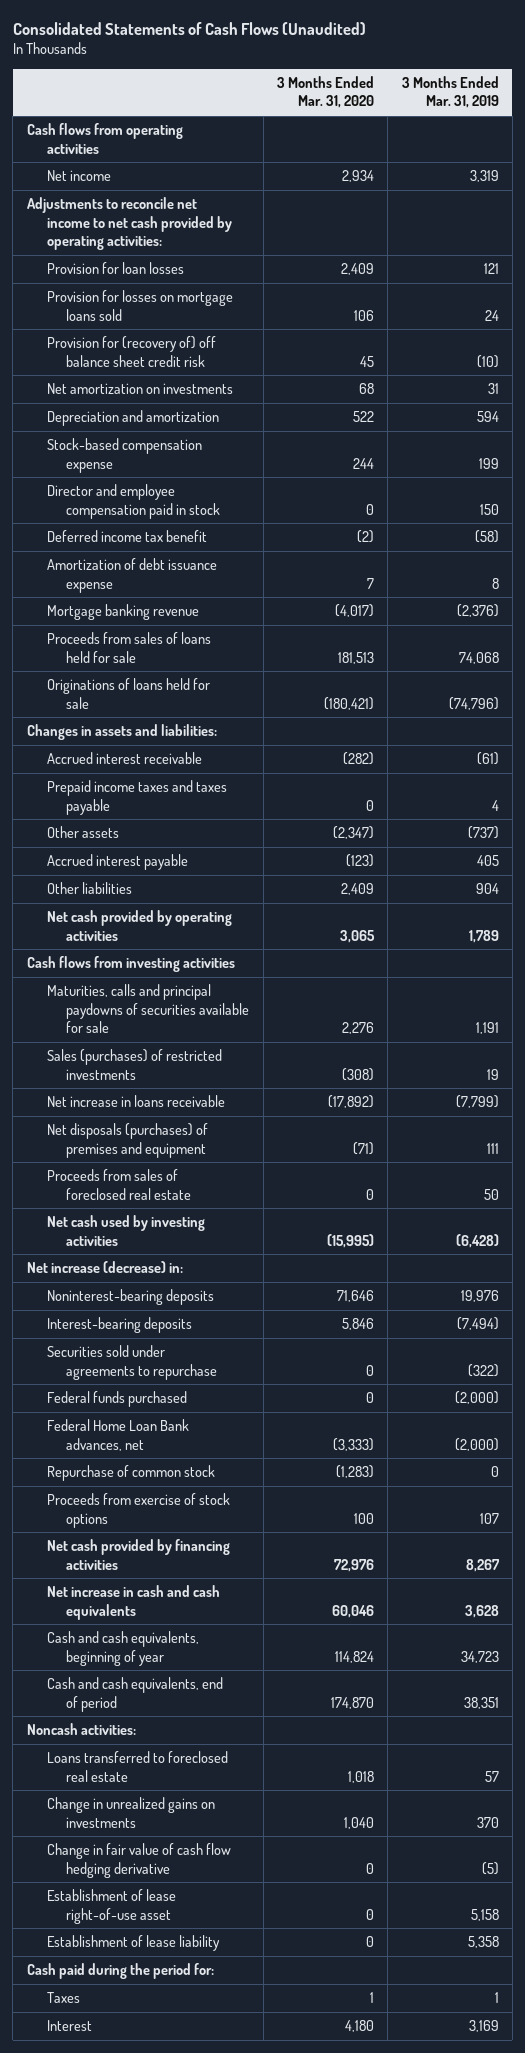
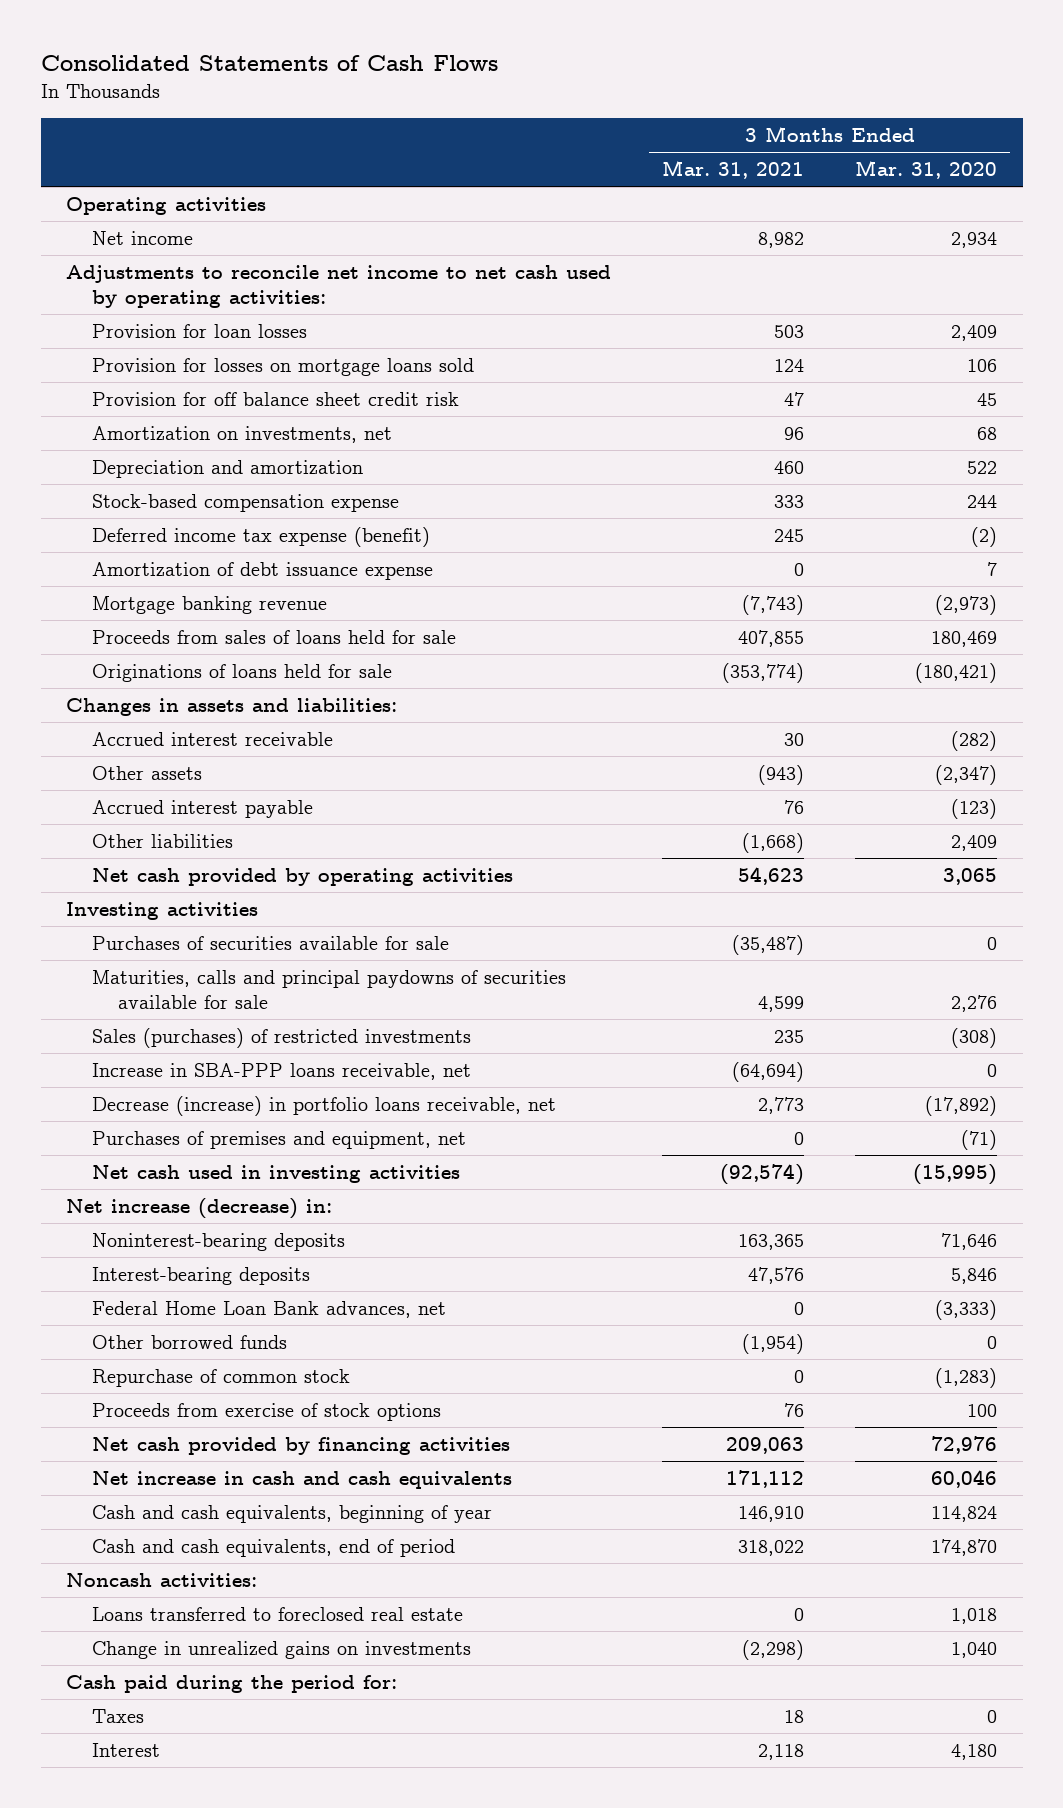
[12,22,366,36] Consolidated Statements of Cash Flows (Unaudited) -> [40,55,498,72] Consolidated Statements of Cash Flows
[401,76,499,109] 3 Months Ended Mar. 31, 2019 -> none
none -> [662,159,805,179] Mar. 31, 2021
[26,123,183,154] Cash flows from operating activities -> [66,196,267,215] Operating activities
[26,197,232,250] Adjustments to reconcile net income to net cash provided by operating activities: -> [66,264,612,308] Adjustments to reconcile net income to net cash used by operating activities:
[46,336,216,367] Provision for (recovery of) off balance sheet credit risk -> [91,391,459,406] Provision for off balance sheet credit risk
[46,383,233,395] Net amortization on investments -> [91,425,392,443] Amortization on investments, net
[46,484,221,519] Director and employee compensation paid in stock -> none
[46,530,207,543] Deferred income tax benefit -> [91,526,430,547] Deferred income tax expense (benefit)
[334,604,374,618] (4,017) -> [935,594,998,615] (2,973)
[337,651,374,664] 181,513 -> [931,630,998,647] 180,469
[46,780,227,815] Prepaid income taxes and taxes payable -> none
[26,956,235,973] Cash flows from investing activities -> [66,901,259,920] Investing activities
none -> [91,935,449,950] Purchases of securities available for sale
[46,1169,192,1200] Proceeds from sales of foreclosed real estate -> none
none -> [91,1062,471,1080] Increase in SBA-PPP loans receivable, net
[46,1095,225,1108] Net increase in loans receivable -> [91,1095,556,1116] Decrease (increase) in portfolio loans receivable, net
[46,1123,208,1158] Net disposals (purchases) of premises and equipment -> [91,1130,466,1149] Purchases of premises and equipment, net
[46,1215,205,1246] Net cash used by investing activities -> [91,1164,460,1183] Net cash used in investing activities
[46,1345,218,1380] Securities sold under agreements to repurchase -> none
[46,1391,187,1408] Federal funds purchased -> none
none -> [91,1334,287,1349] Other borrowed funds
[46,1843,231,1878] Change in fair value of cash flow hedging derivative -> none
[46,1889,176,1924] Establishment of lease right-of-use asset -> none
[46,1935,220,1952] Establishment of lease liability -> none
[369,1992,374,2004] 1 -> [987,1709,998,1723] 0

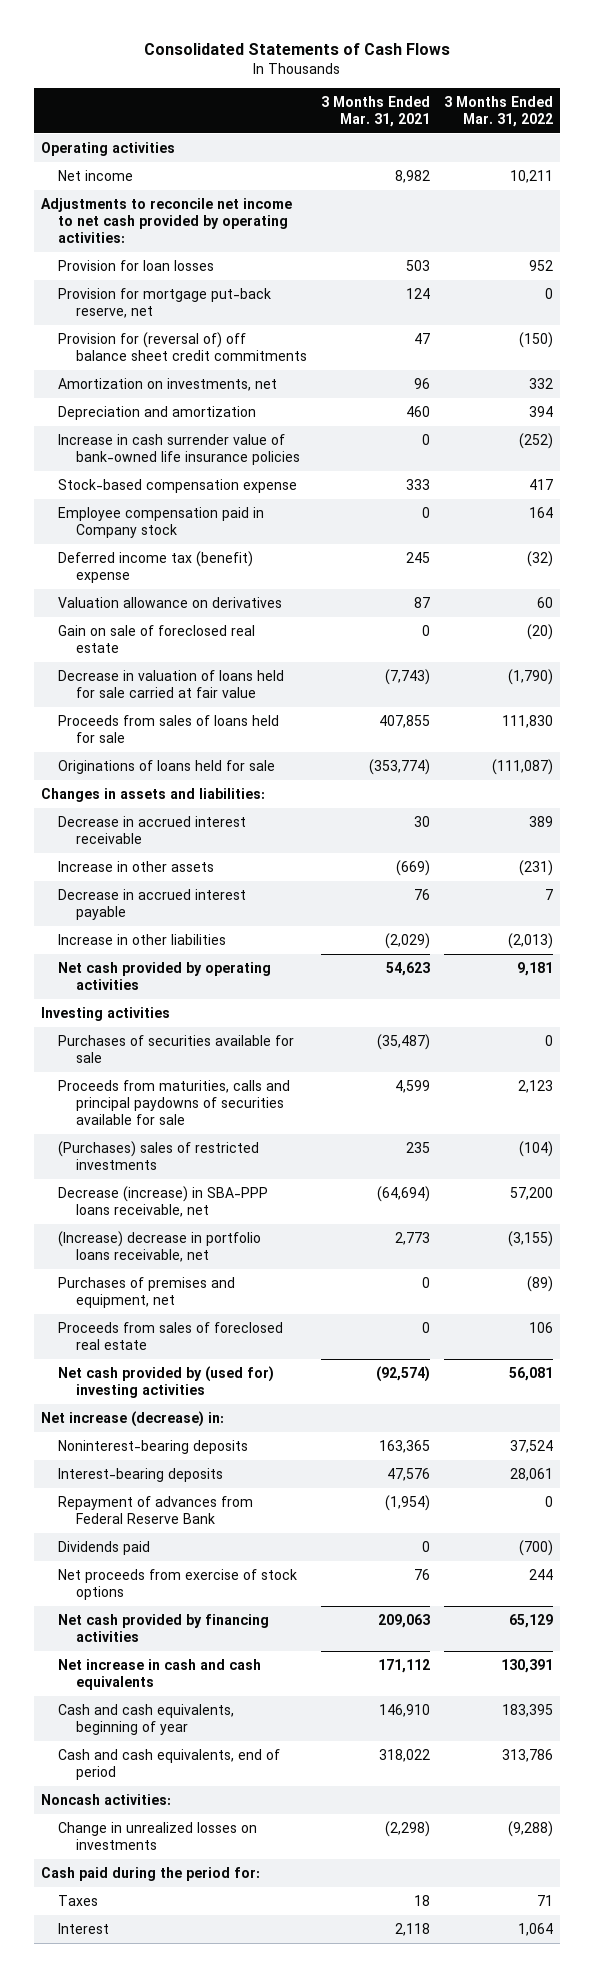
[855,159,998,179] Mar. 31, 2020 -> none
none -> [444,95,554,127] 3 Months Ended Mar. 31, 2022
[66,264,612,308] Adjustments to reconcile net income to net cash used by operating activities: -> [40,197,292,243] Adjustments to reconcile net income to net cash provided by operating activities:
[91,357,474,376] Provision for losses on mortgage loans sold -> [58,287,272,318] Provision for mortgage put-back reserve, net
[91,391,459,406] Provision for off balance sheet credit risk -> [58,331,307,361] Provision for (reversal of) off balance sheet credit commitments
none -> [58,433,300,465] Increase in cash surrender value of bank-owned life insurance policies
[91,561,433,580] Amortization of debt issuance expense -> none
none -> [58,506,265,538] Employee compensation paid in Company stock
[91,526,430,547] Deferred income tax expense (benefit) -> [58,550,254,583] Deferred income tax (benefit) expense
none -> [58,596,283,608] Valuation allowance on derivatives
none -> [58,624,256,653] Gain on sale of foreclosed real estate
[91,595,327,614] Mortgage banking revenue -> [58,669,285,698] Decrease in valuation of loans held for sale carried at fair value
[91,731,333,746] Accrued interest receivable -> [58,815,247,844] Decrease in accrued interest receivable
[91,765,202,780] Other assets -> [58,860,215,872] Increase in other assets
[758,764,805,785] (943) -> [395,859,430,876] (669)
[91,799,313,818] Accrued interest payable -> [58,888,247,920] Decrease in accrued interest payable
[91,833,233,848] Other liabilities -> [58,933,227,945] Increase in other liabilities
[742,832,805,853] (1,668) -> [384,932,430,949] (2,029)
[91,969,566,1009] Maturities, calls and principal paydowns of securities available for sale -> [58,1079,291,1125] Proceeds from maturities, calls and principal paydowns of securities available for sale
[91,1027,471,1048] Sales (purchases) of restricted investments -> [58,1140,260,1170] (Purchases) sales of restricted investments
[91,1062,471,1080] Increase in SBA-PPP loans receivable, net -> [58,1185,269,1217] Decrease (increase) in SBA-PPP loans receivable, net
[91,1095,556,1116] Decrease (increase) in portfolio loans receivable, net -> [58,1230,262,1262] (Increase) decrease in portfolio loans receivable, net
none -> [58,1321,284,1350] Proceeds from sales of foreclosed real estate
[91,1164,460,1183] Net cash used in investing activities -> [58,1365,275,1398] Net cash provided by (used for) investing activities
[91,1300,446,1318] Federal Home Loan Bank advances, net -> none
[91,1368,350,1387] Repurchase of common stock -> none
[91,1334,287,1349] Other borrowed funds -> [58,1495,254,1524] Repayment of advances from Federal Reserve Bank
none -> [58,1540,151,1555] Dividends paid
[91,1402,441,1421] Proceeds from exercise of stock options -> [58,1568,298,1600] Net proceeds from exercise of stock options
[91,1606,463,1621] Loans transferred to foreclosed real estate -> none
[91,1640,471,1659] Change in unrealized gains on investments -> [58,1821,258,1850] Change in unrealized losses on investments

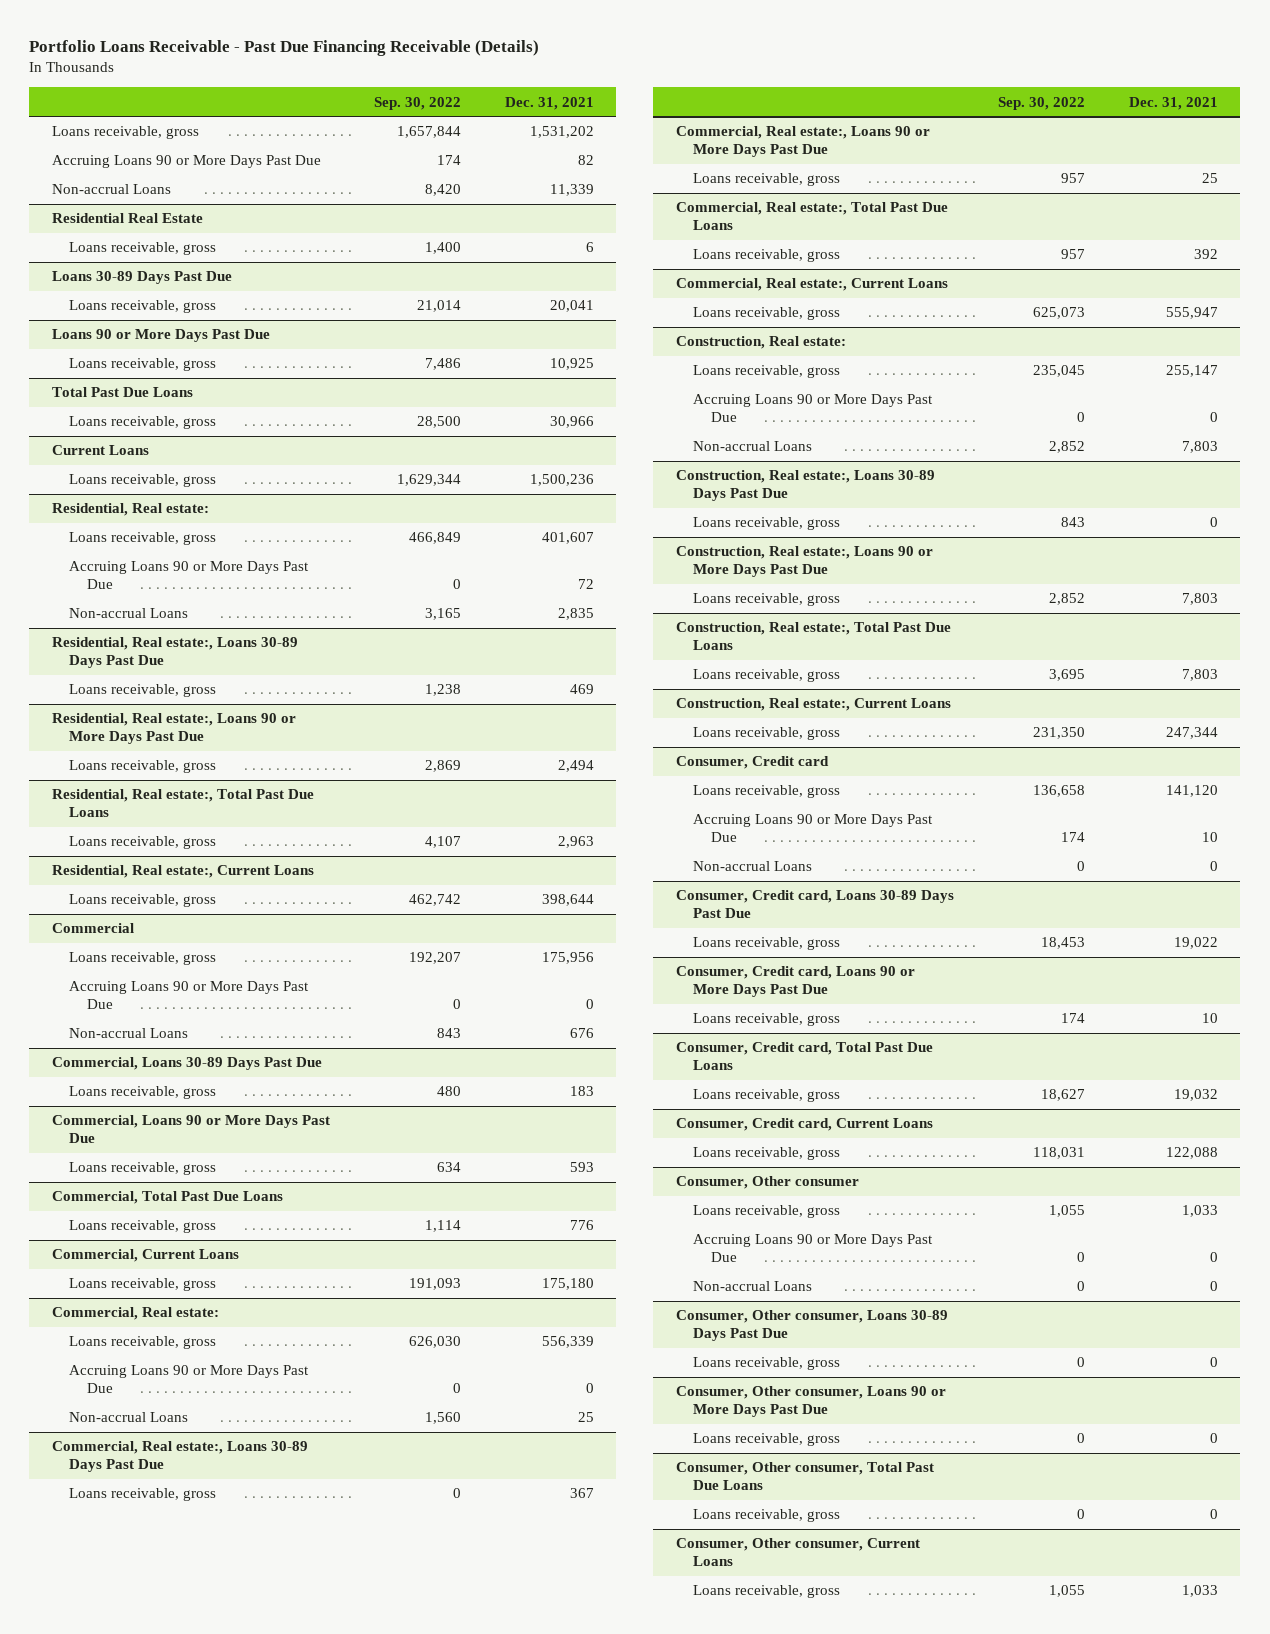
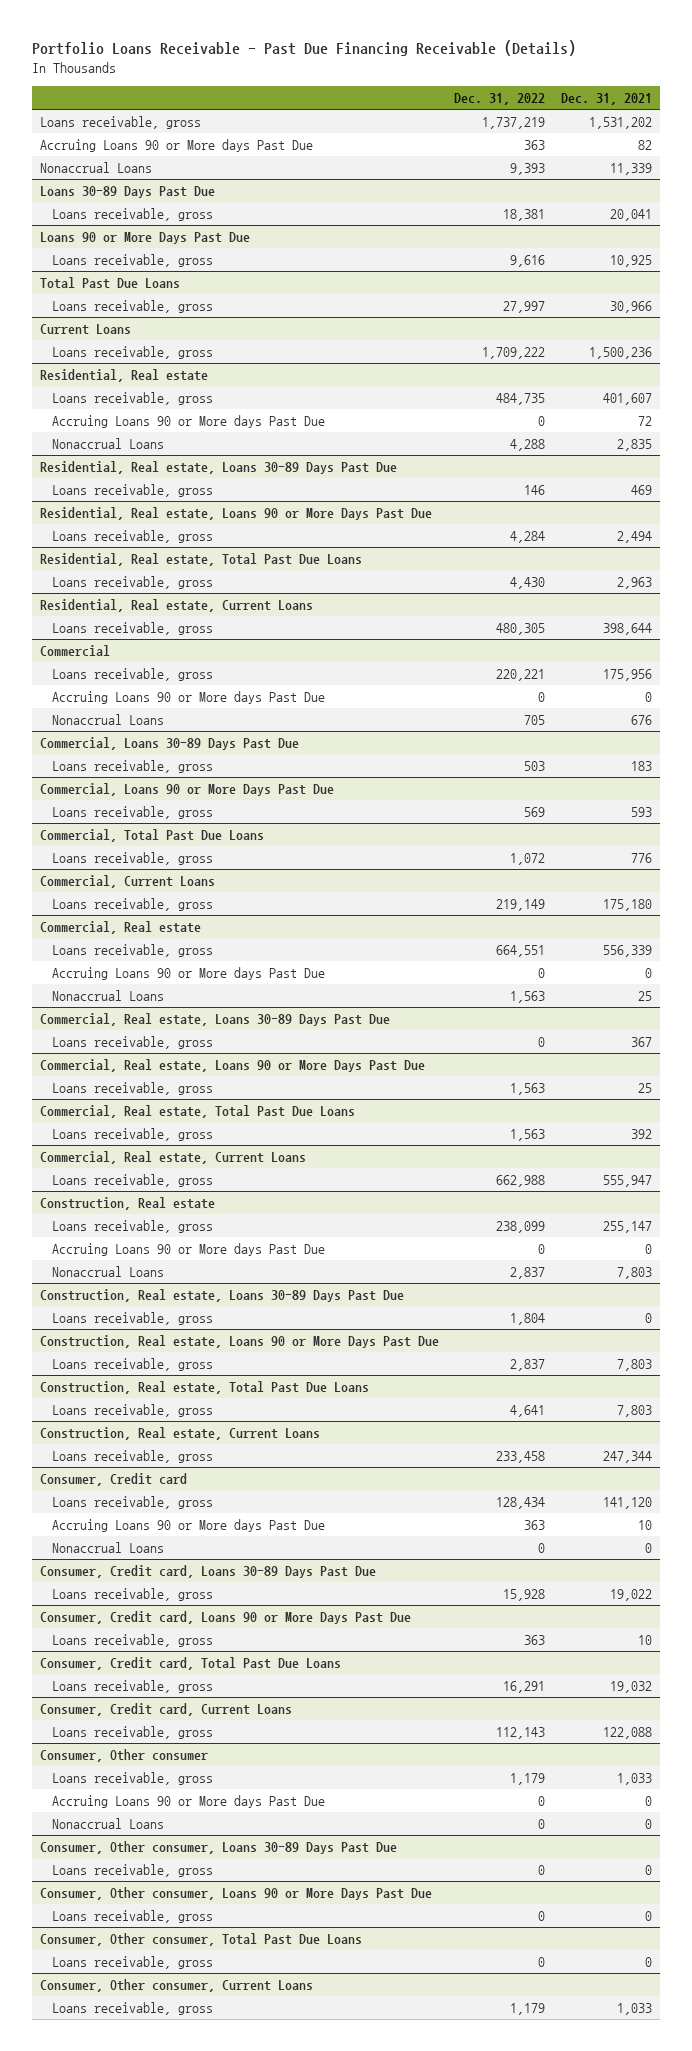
[373,96,461,110] Sep. 30, 2022 -> none
none -> [454,93,546,106] Dec. 31, 2022
[51,213,203,224] Residential Real Estate -> none
[69,242,217,256] Loans receivable, gross -> none
[51,155,321,169] Accruing Loans 90 or More Days Past Due -> [39,139,313,153] Accruing Loans 90 or More days Past Due
[51,184,171,195] Non-accrual Loans -> [39,162,152,174] Nonaccrual Loans
[51,503,209,517] Residential, Real estate: -> [39,369,208,383] Residential, Real estate
[69,561,310,590] Accruing Loans 90 or More Days Past Due -> [51,415,325,429] Accruing Loans 90 or More days Past Due
[69,608,189,619] Non-accrual Loans -> [51,438,164,450] Nonaccrual Loans
[51,637,298,669] Residential, Real estate:, Loans 30-89 Days Past Due -> [39,461,397,475] Residential, Real estate, Loans 30-89 Days Past Due
[51,713,296,745] Residential, Real estate:, Loans 90 or More Days Past Due -> [39,507,432,521] Residential, Real estate, Loans 90 or More Days Past Due
[51,789,314,818] Residential, Real estate:, Total Past Due Loans -> [39,553,362,567] Residential, Real estate, Total Past Due Loans
[51,865,314,879] Residential, Real estate:, Current Loans -> [39,599,313,613] Residential, Real estate, Current Loans
[69,981,310,1010] Accruing Loans 90 or More Days Past Due -> [51,691,325,705] Accruing Loans 90 or More days Past Due
[69,1028,189,1039] Non-accrual Loans -> [51,714,164,726] Nonaccrual Loans
[51,1307,219,1321] Commercial, Real estate: -> [39,921,201,935] Commercial, Real estate
[69,1365,310,1394] Accruing Loans 90 or More Days Past Due -> [51,967,325,981] Accruing Loans 90 or More days Past Due
[69,1412,189,1423] Non-accrual Loans -> [51,990,164,1002] Nonaccrual Loans
[51,1441,308,1473] Commercial, Real estate:, Loans 30-89 Days Past Due -> [39,1013,390,1027] Commercial, Real estate, Loans 30-89 Days Past Due
[675,126,930,158] Commercial, Real estate:, Loans 90 or More Days Past Due -> [39,1059,425,1073] Commercial, Real estate, Loans 90 or More Days Past Due
[675,202,948,231] Commercial, Real estate:, Total Past Due Loans -> [39,1105,355,1119] Commercial, Real estate, Total Past Due Loans
[675,278,948,292] Commercial, Real estate:, Current Loans -> [39,1151,306,1165] Commercial, Real estate, Current Loans
[675,336,846,350] Construction, Real estate: -> [39,1197,215,1211] Construction, Real estate
[693,394,934,423] Accruing Loans 90 or More Days Past Due -> [51,1243,325,1257] Accruing Loans 90 or More days Past Due
[693,441,813,452] Non-accrual Loans -> [51,1266,164,1278] Nonaccrual Loans
[675,470,935,502] Construction, Real estate:, Loans 30-89 Days Past Due -> [39,1289,404,1303] Construction, Real estate, Loans 30-89 Days Past Due
[675,546,933,578] Construction, Real estate:, Loans 90 or More Days Past Due -> [39,1335,439,1349] Construction, Real estate, Loans 90 or More Days Past Due
[675,622,951,651] Construction, Real estate:, Total Past Due Loans -> [39,1381,369,1395] Construction, Real estate, Total Past Due Loans
[675,698,951,712] Construction, Real estate:, Current Loans -> [39,1427,320,1441] Construction, Real estate, Current Loans
[693,814,934,843] Accruing Loans 90 or More Days Past Due -> [51,1519,325,1533] Accruing Loans 90 or More days Past Due
[693,861,813,872] Non-accrual Loans -> [51,1542,164,1554] Nonaccrual Loans
[693,1234,934,1263] Accruing Loans 90 or More Days Past Due -> [51,1795,325,1809] Accruing Loans 90 or More days Past Due
[693,1281,813,1292] Non-accrual Loans -> [51,1818,164,1830] Nonaccrual Loans

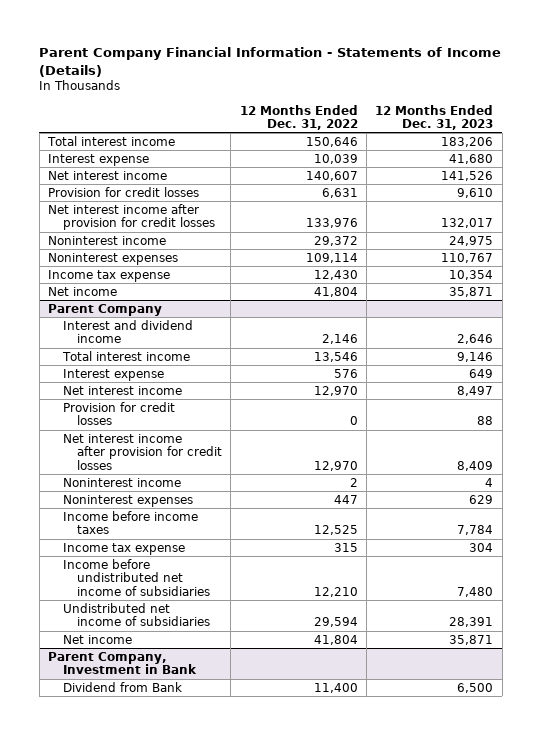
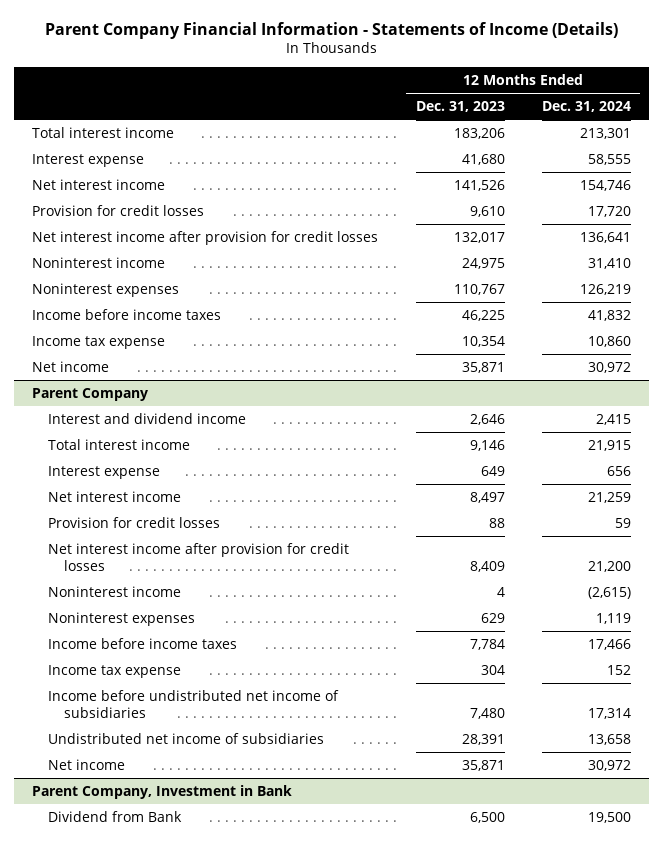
[239,104,358,131] 12 Months Ended Dec. 31, 2022 -> none
none -> [541,100,631,112] Dec. 31, 2024
none -> [32,308,222,320] Income before income taxes

